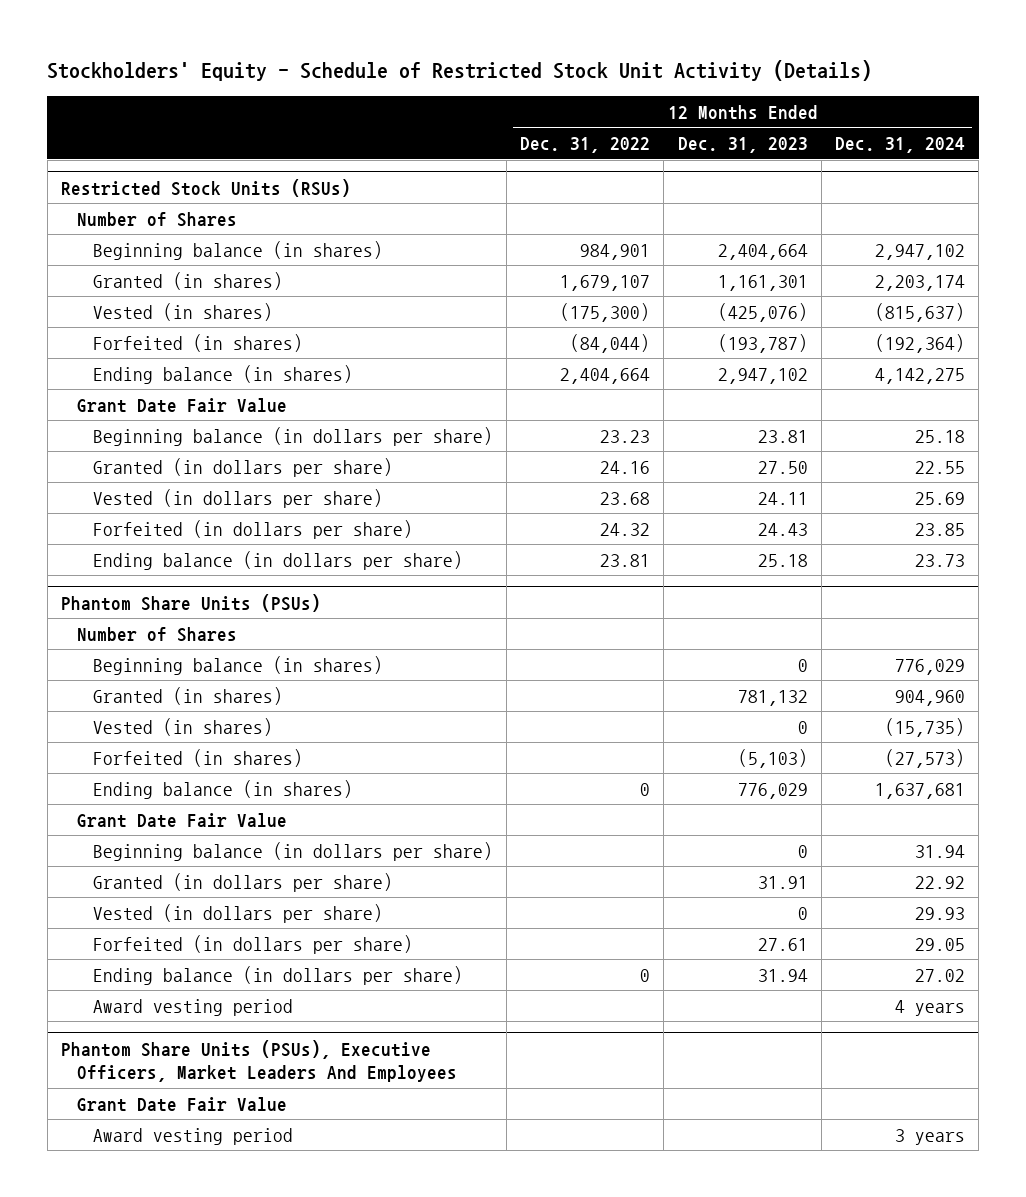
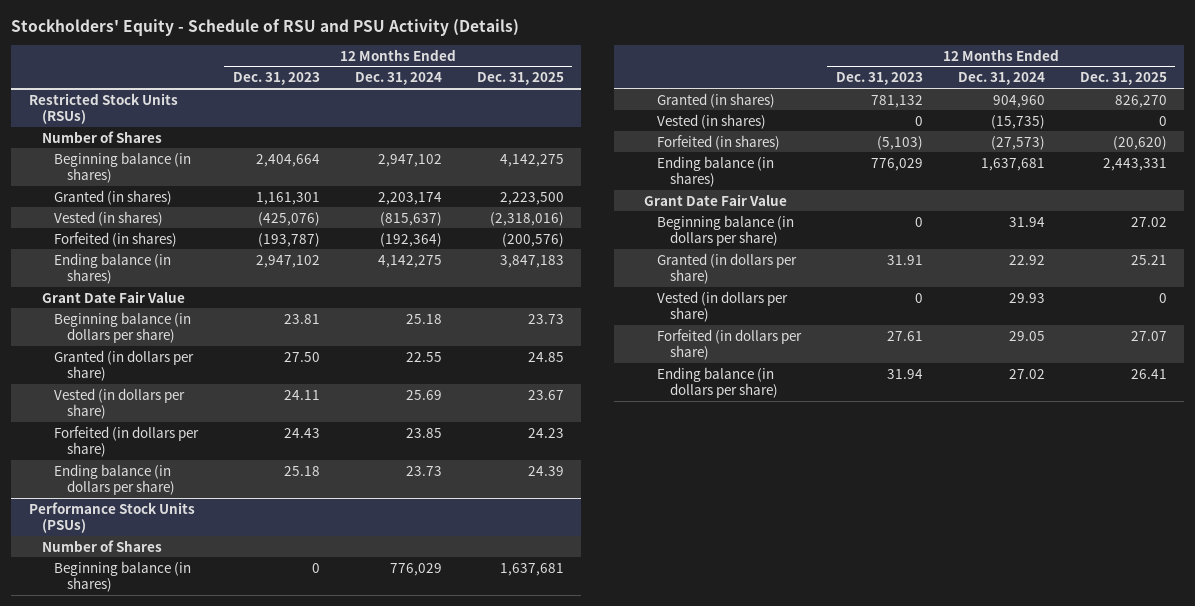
[47,59,873,81] Stockholders' Equity - Schedule of Restricted Stock Unit Activity (Details) -> [11,19,520,37] Stockholders' Equity - Schedule of RSU and PSU Activity (Details)
[520,137,651,154] Dec. 31, 2022 -> none
none -> [476,72,564,86] Dec. 31, 2025
[60,593,321,612] Phantom Share Units (PSUs) -> none
none -> [28,501,195,534] Performance Stock Units (PSUs)
[92,998,293,1016] Award vesting period -> none
[60,1039,457,1083] Phantom Share Units (PSUs), Executive Officers, Market Leaders And Employees -> none
[76,1096,287,1112] Grant Date Fair Value -> none
[92,1127,293,1145] Award vesting period -> none

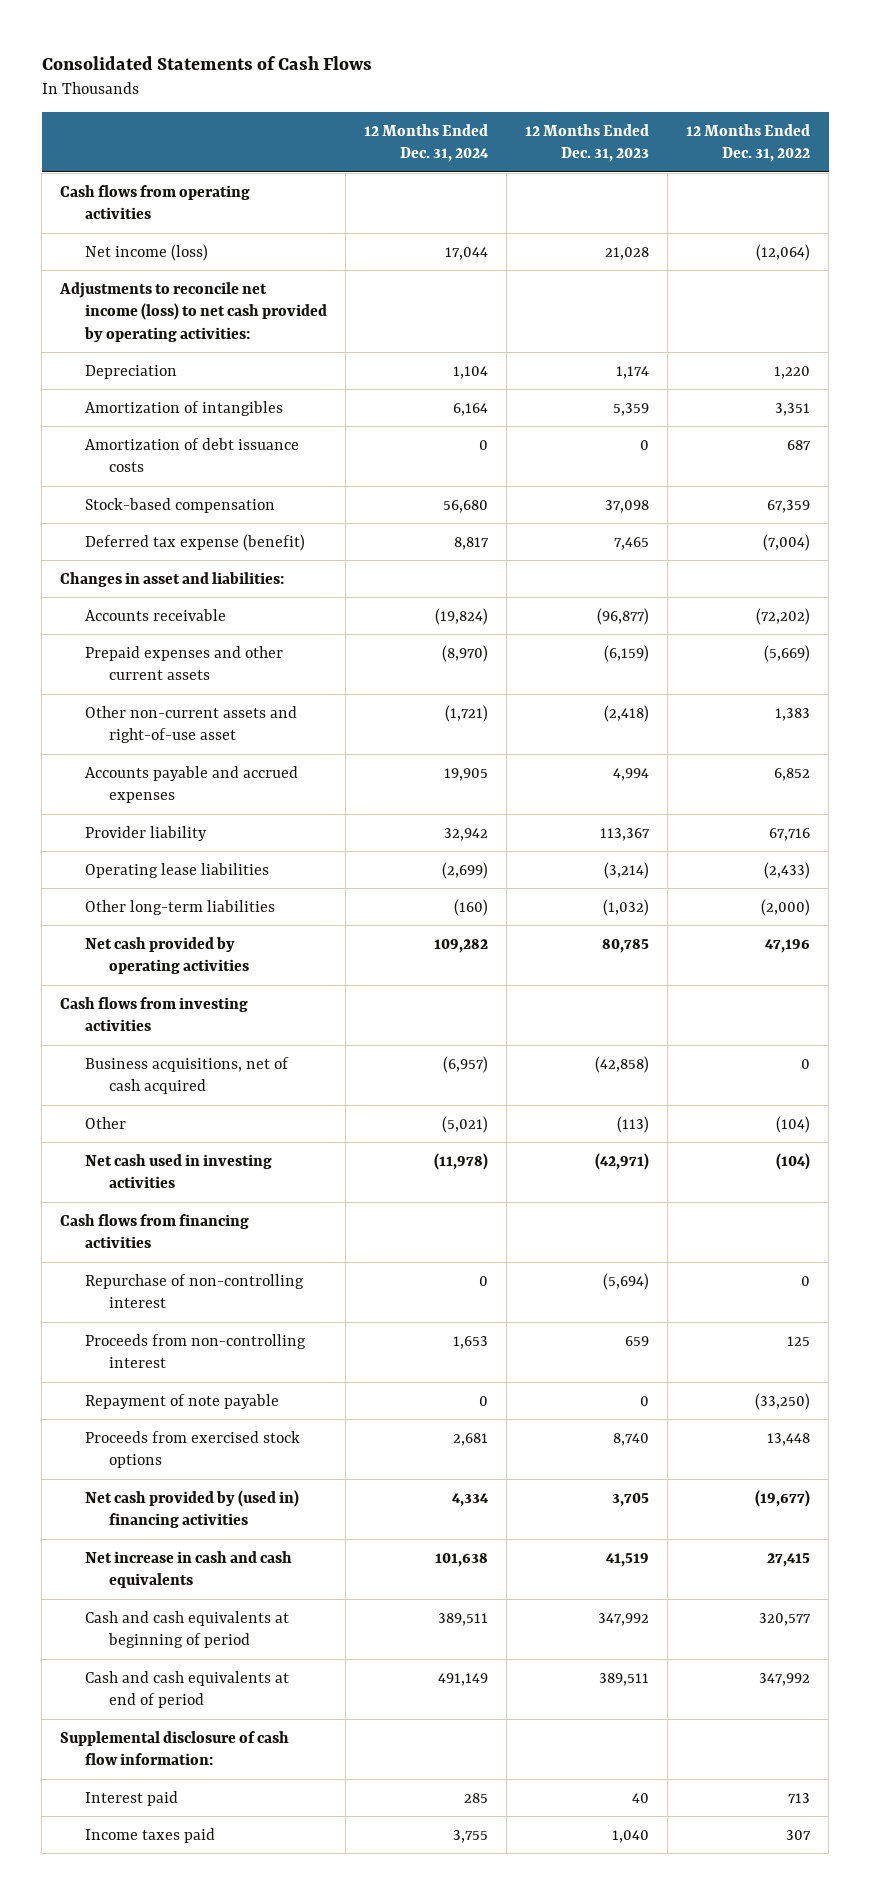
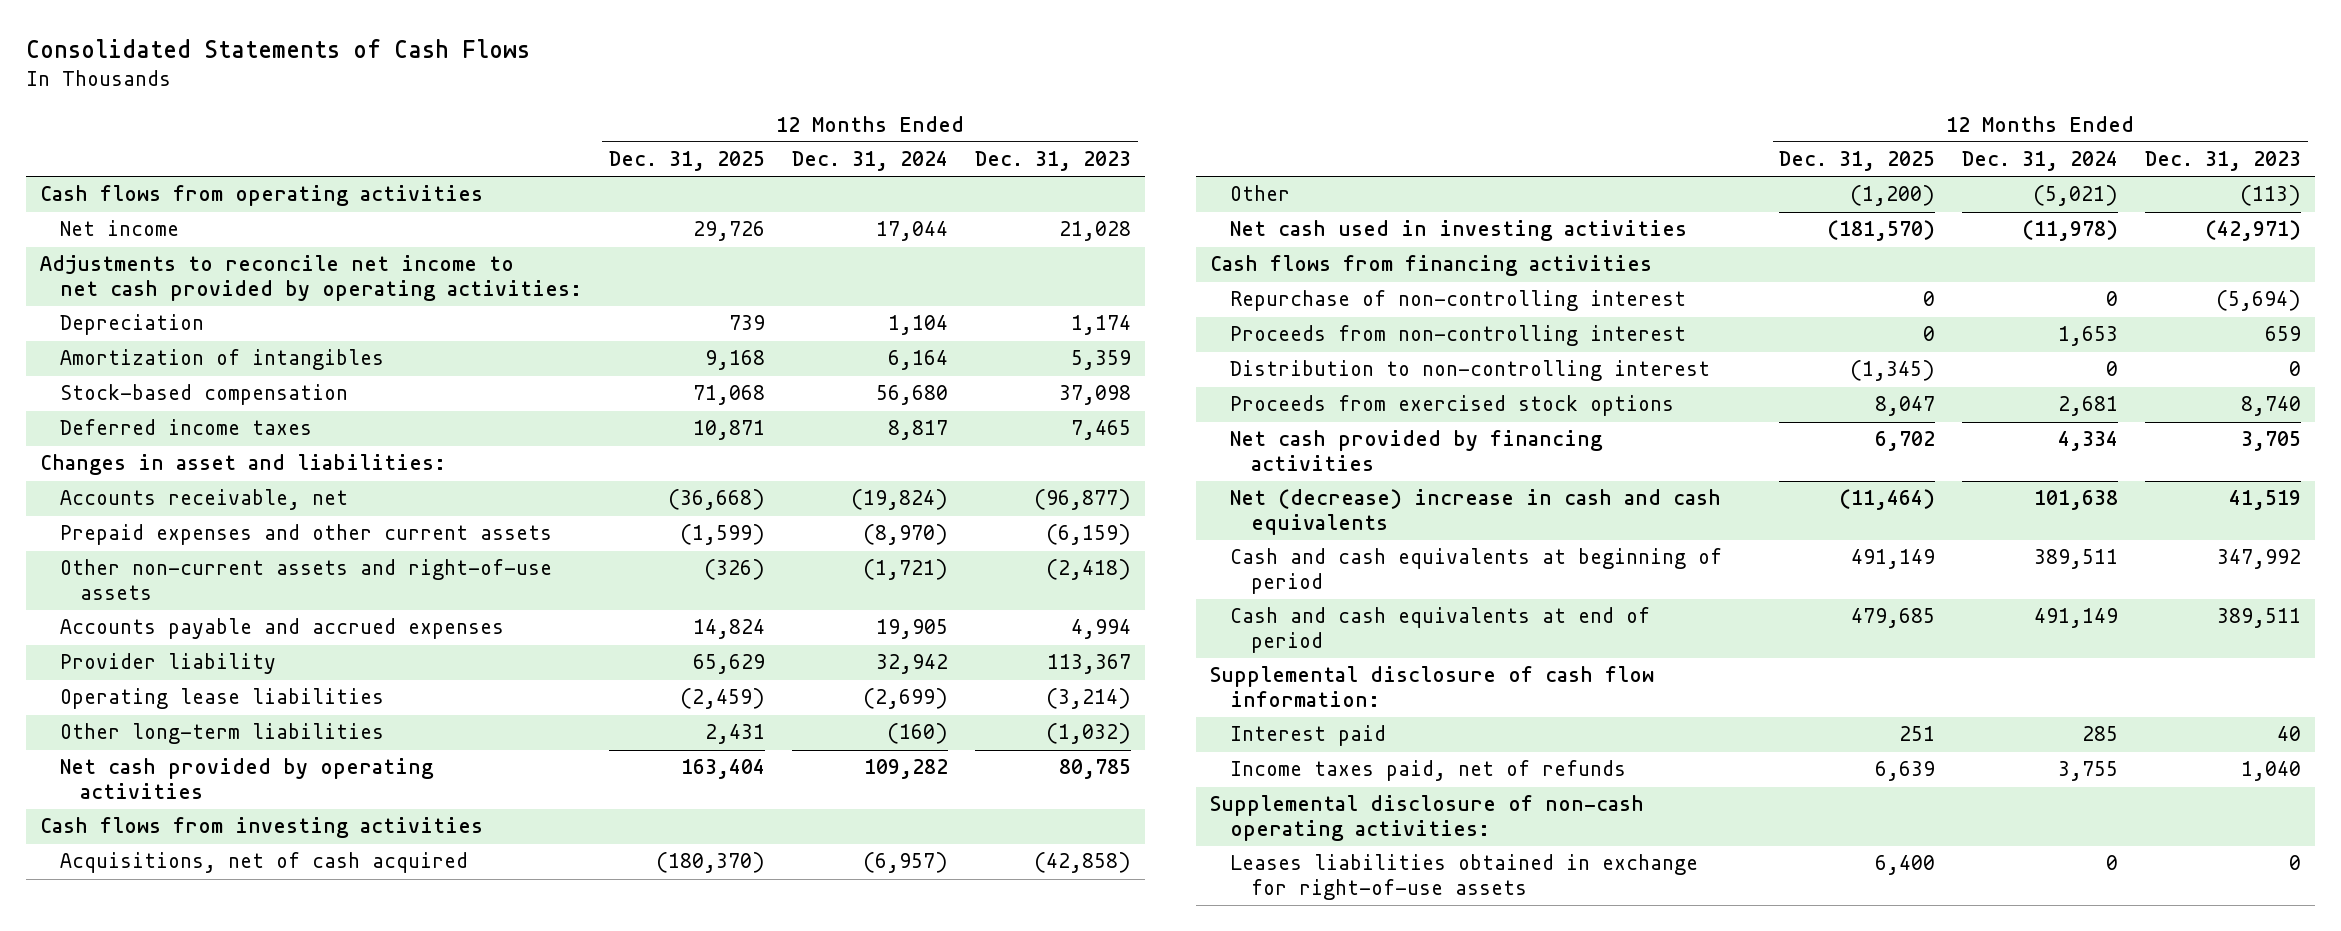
[686,123,811,163] 12 Months Ended Dec. 31, 2022 -> none
none -> [608,151,765,172] Dec. 31, 2025
[84,243,208,261] Net income (loss) -> [59,220,179,237] Net income
[59,281,327,343] Adjustments to reconcile net income (loss) to net cash provided by operating activities: -> [39,255,582,302] Adjustments to reconcile net income to net cash provided by operating activities:
[84,437,299,473] Amortization of debt issuance costs -> none
[84,533,305,551] Deferred tax expense (benefit) -> [59,419,312,436] Deferred income taxes
[84,608,226,621] Accounts receivable -> [59,489,348,511] Accounts receivable, net
[84,705,297,744] Other non-current assets and right-of-use asset -> [59,559,552,601] Other non-current assets and right-of-use assets
[84,1056,289,1095] Business acquisitions, net of cash acquired -> [59,852,468,874] Acquisitions, net of cash acquired
[84,1393,279,1409] Repayment of note payable -> none
none -> [1230,360,1711,382] Distribution to non-controlling interest
[84,1489,299,1529] Net cash provided by (used in) financing activities -> [1230,430,1604,472] Net cash provided by financing activities
[84,1550,292,1589] Net increase in cash and cash equivalents -> [1230,489,1722,536] Net (decrease) increase in cash and cash equivalents
[84,1827,215,1843] Income taxes paid -> [1230,760,1627,782] Income taxes paid, net of refunds
none -> [1210,795,1645,842] Supplemental disclosure of non-cash operating activities:
none -> [1230,854,1699,901] Leases liabilities obtained in exchange for right-of-use assets

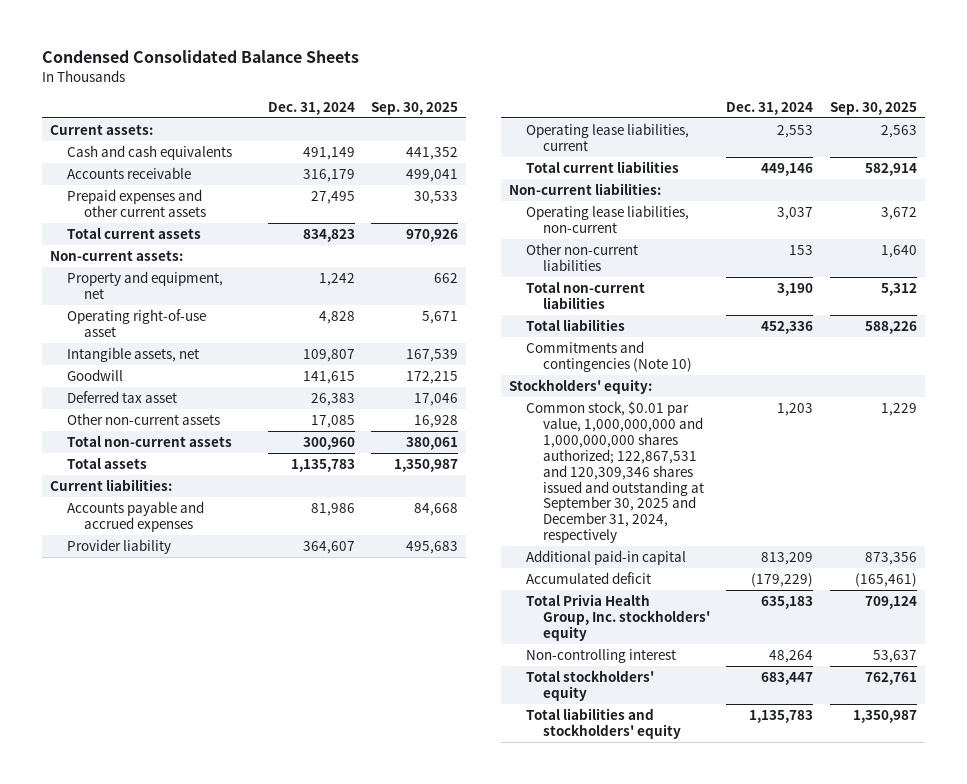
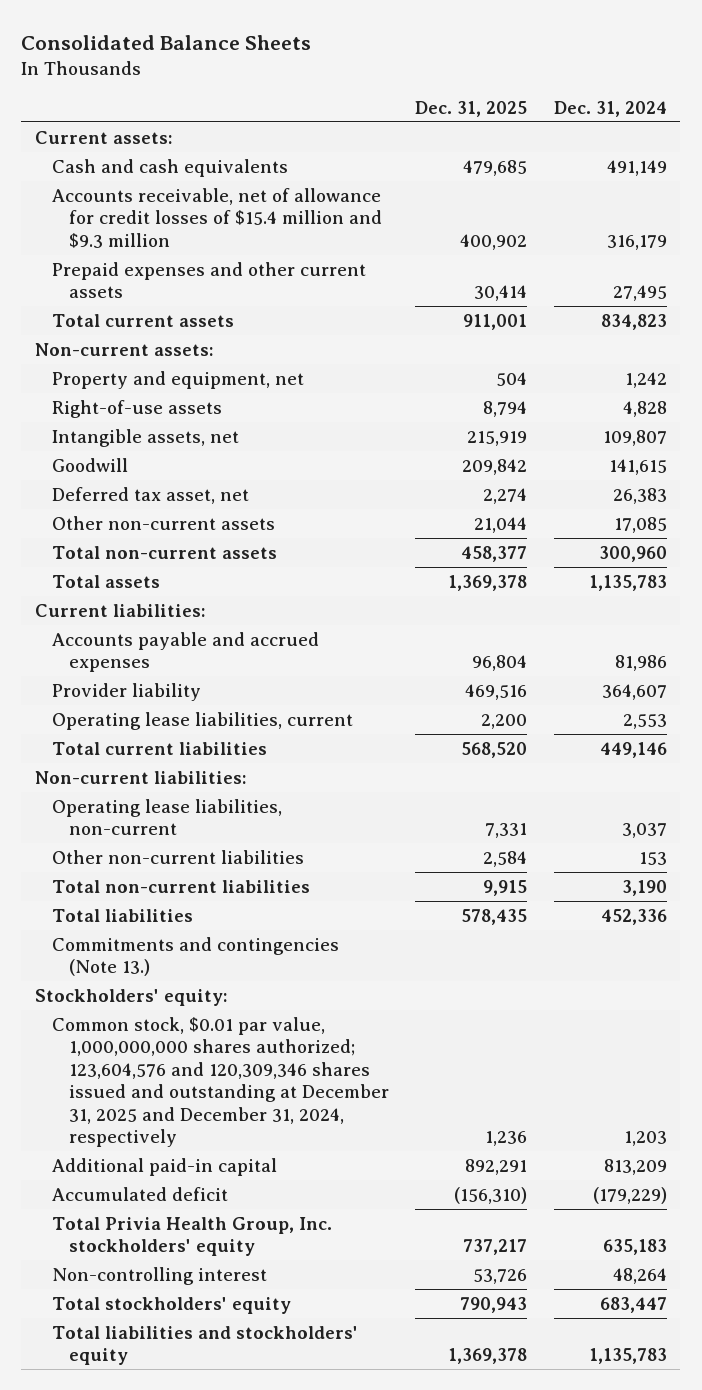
[42,50,360,64] Condensed Consolidated Balance Sheets -> [21,34,312,50] Consolidated Balance Sheets
[371,101,459,115] Sep. 30, 2025 -> none
none -> [415,100,528,117] Dec. 31, 2025
[67,167,192,180] Accounts receivable -> [51,187,382,248] Accounts receivable, net of allowance for credit losses of $15.4 million and $9.3 million
[67,309,207,337] Operating right-of-use asset -> [51,399,222,418] Right-of-use assets
[67,391,178,404] Deferred tax asset -> [51,486,249,504] Deferred tax asset, net
[525,341,692,372] Commitments and contingencies (Note 10) -> [51,936,339,977] Commitments and contingencies (Note 13.)
[525,401,704,544] Common stock, $0.01 par value, 1,000,000,000 and 1,000,000,000 shares authorized; 122,867,531 and 120,309,346 shares issued and outstanding at September 30, 2025 and December 31, 2024, respectively -> [51,1016,389,1148] Common stock, $0.01 par value, 1,000,000,000 shares authorized; 123,604,576 and 120,309,346 shares issued and outstanding at December 31, 2025 and December 31, 2024, respectively

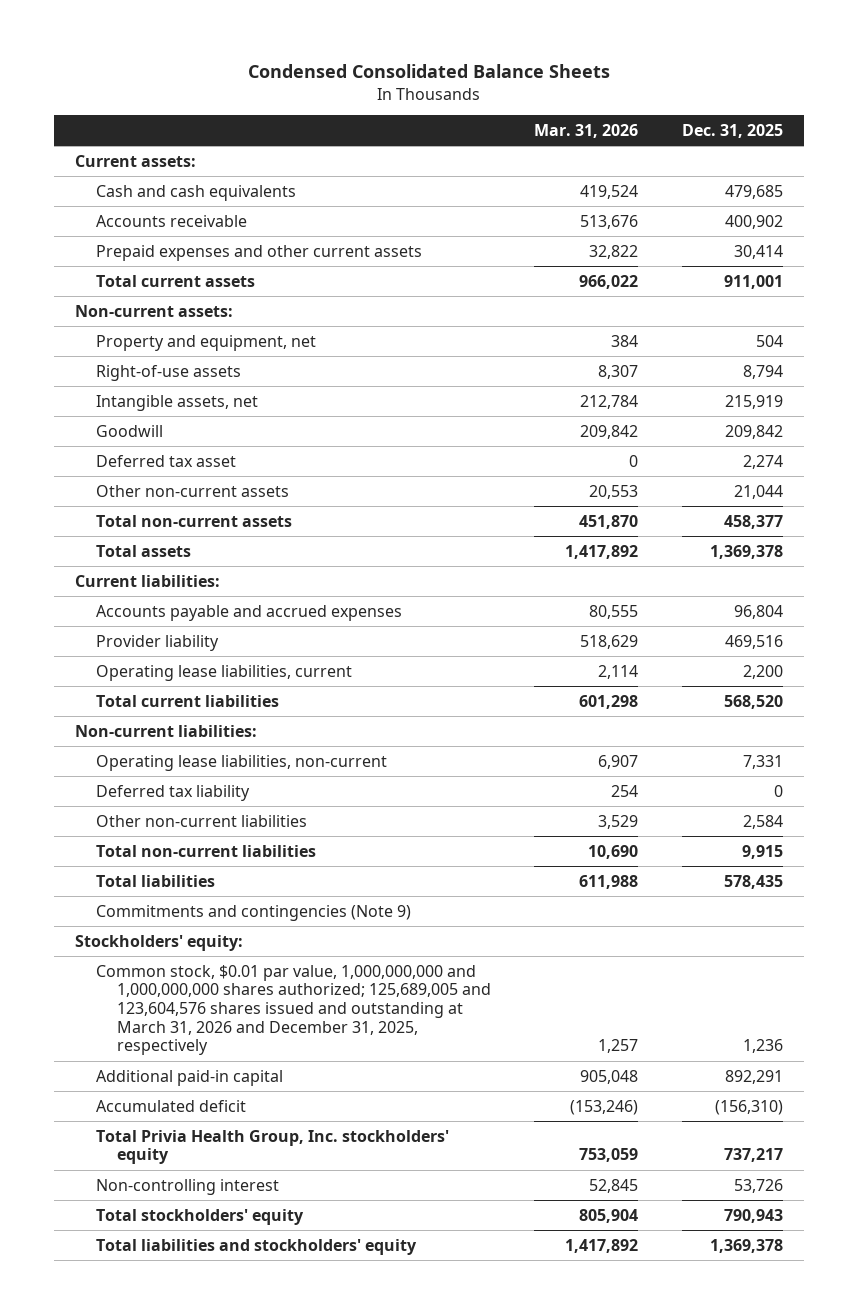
[21,34,312,50] Consolidated Balance Sheets -> [247,64,610,79] Condensed Consolidated Balance Sheets
[553,100,667,117] Dec. 31, 2024 -> none
none -> [534,124,639,139] Mar. 31, 2026
[51,187,382,248] Accounts receivable, net of allowance for credit losses of $15.4 million and $9.3 million -> [96,214,248,227] Accounts receivable
[51,486,249,504] Deferred tax asset, net -> [96,454,237,467] Deferred tax asset
none -> [96,784,251,801] Deferred tax liability
[51,936,339,977] Commitments and contingencies (Note 13.) -> [96,904,412,921] Commitments and contingencies (Note 9)
[51,1016,389,1148] Common stock, $0.01 par value, 1,000,000,000 shares authorized; 123,604,576 and 120,309,346 shares issued and outstanding at December 31, 2025 and December 31, 2024, respectively -> [96,964,492,1056] Common stock, $0.01 par value, 1,000,000,000 and 1,000,000,000 shares authorized; 125,689,005 and 123,604,576 shares issued and outstanding at March 31, 2026 and December 31, 2025, respectively

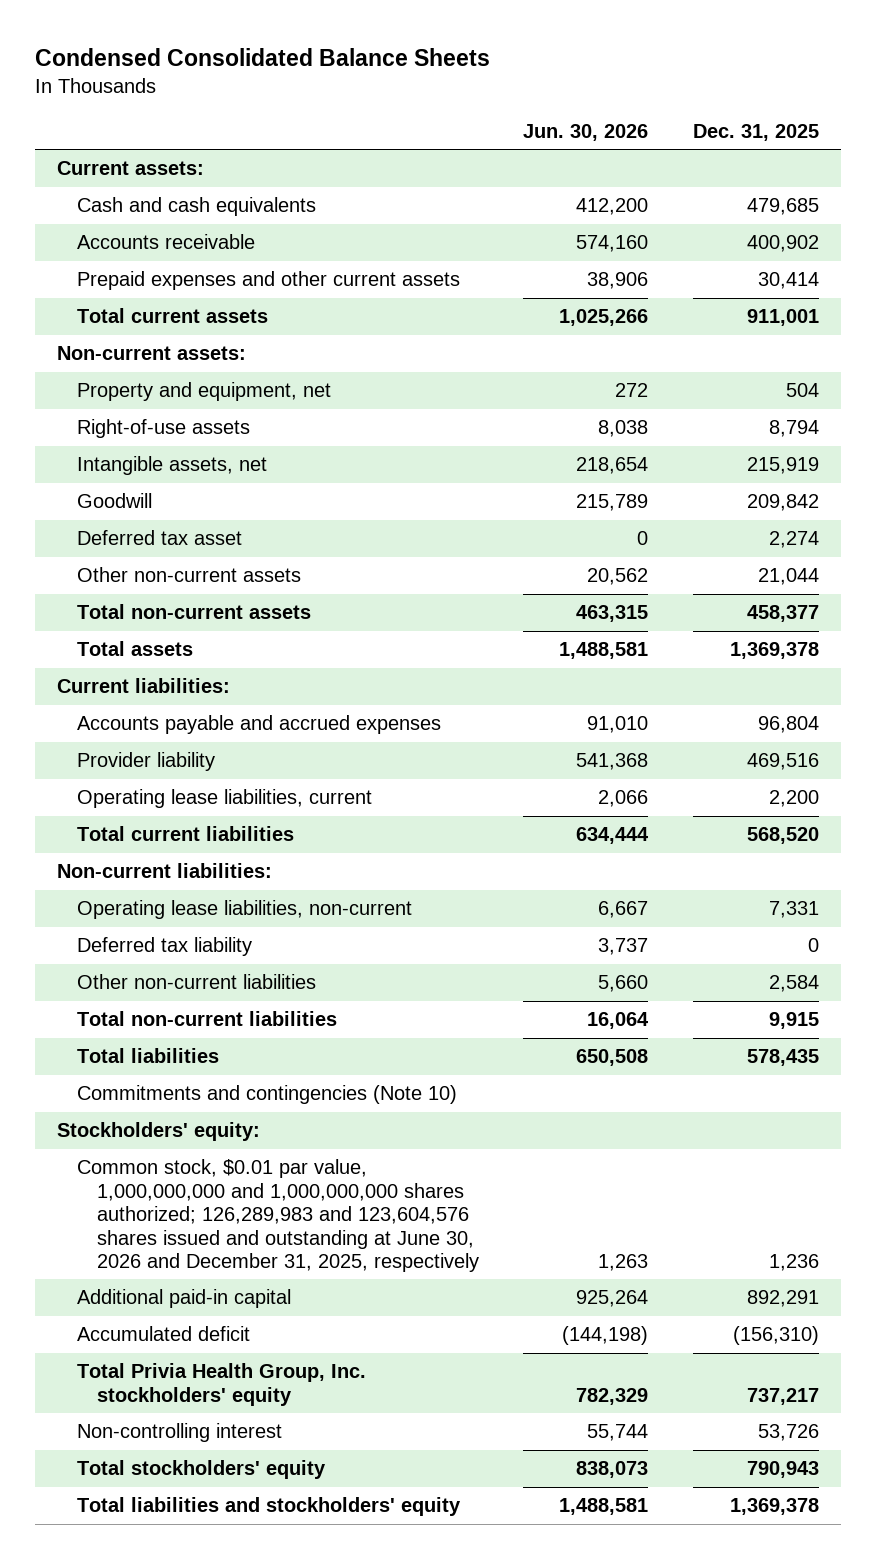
[534,124,639,139] Mar. 31, 2026 -> none
none -> [523,123,649,141] Jun. 30, 2026
[96,904,412,921] Commitments and contingencies (Note 9) -> [77,1085,458,1105] Commitments and contingencies (Note 10)
[96,964,492,1056] Common stock, $0.01 par value, 1,000,000,000 and 1,000,000,000 shares authorized; 125,689,005 and 123,604,576 shares issued and outstanding at March 31, 2026 and December 31, 2025, respectively -> [77,1159,479,1273] Common stock, $0.01 par value, 1,000,000,000 and 1,000,000,000 shares authorized; 126,289,983 and 123,604,576 shares issued and outstanding at June 30, 2026 and December 31, 2025, respectively

